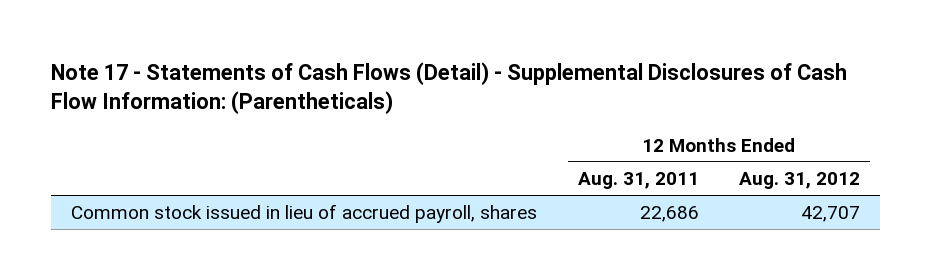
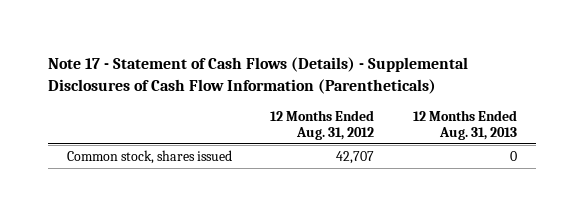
[51,62,848,115] Note 17 - Statements of Cash Flows (Detail) - Supplemental Disclosures of Cash Flow Information: (Parentheticals) -> [47,57,468,94] Note 17 - Statement of Cash Flows (Details) - Supplemental Disclosures of Cash Flow Information (Parentheticals)
[577,171,699,189] Aug. 31, 2011 -> none
none -> [412,109,517,141] 12 Months Ended Aug. 31, 2013
[71,204,538,224] Common stock issued in lieu of accrued payroll, shares -> [66,150,232,165] Common stock, shares issued

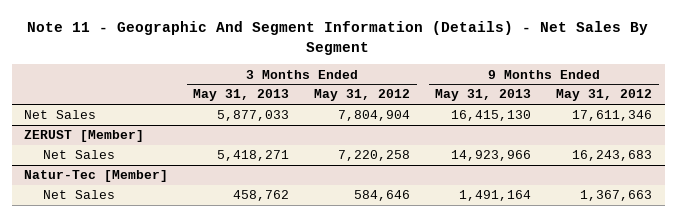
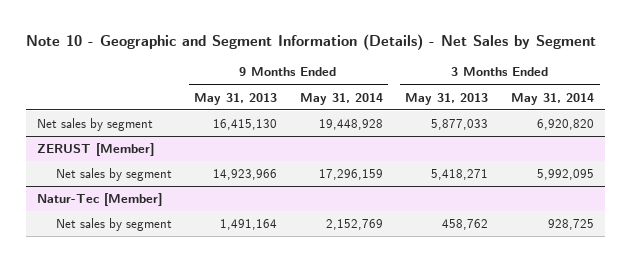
[27,20,649,55] Note 11 - Geographic And Segment Information (Details) - Net Sales By Segment -> [25,33,596,50] Note 10 - Geographic and Segment Information (Details) - Net Sales by Segment
[314,89,411,102] May 31, 2012 -> none
[556,89,653,102] May 31, 2012 -> none
none -> [299,92,383,105] May 31, 2014
none -> [510,92,594,105] May 31, 2014
[24,110,97,120] Net Sales -> [36,118,153,132] Net sales by segment
[42,150,115,160] Net Sales -> [55,168,172,182] Net sales by segment
[42,190,115,200] Net Sales -> [55,218,172,232] Net sales by segment

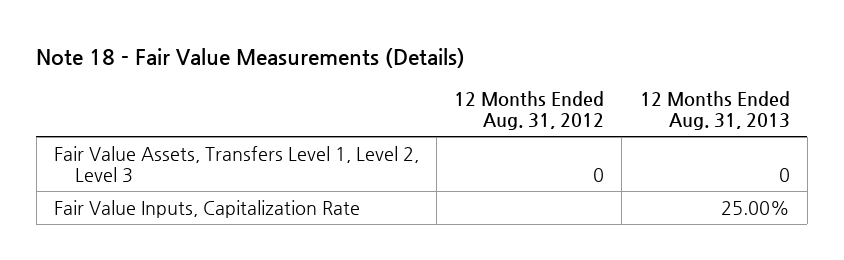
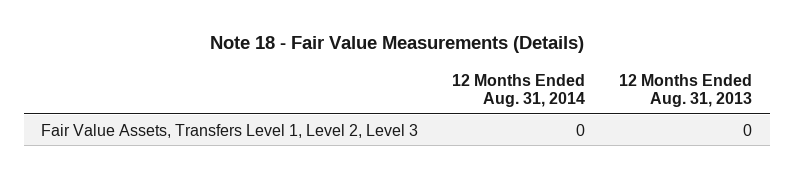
[454,91,605,131] 12 Months Ended Aug. 31, 2012 -> none
none -> [452,73,586,108] 12 Months Ended Aug. 31, 2014
[54,199,361,218] Fair Value Inputs, Capitalization Rate -> none

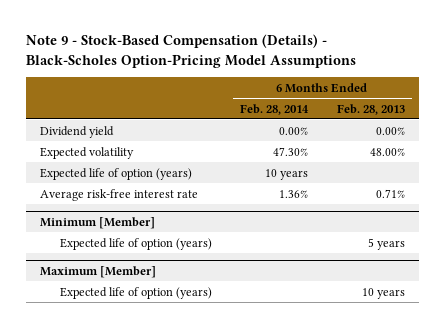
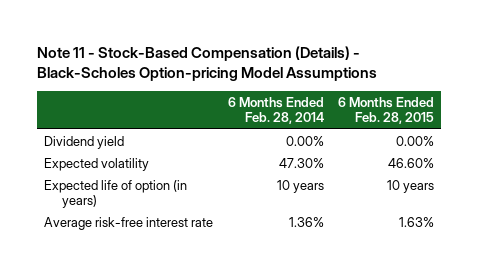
[25,34,356,68] Note 9 - Stock-Based Compensation (Details) - Black-Scholes Option-Pricing Model Assumptions -> [37,45,378,81] Note 11 - Stock-Based Compensation (Details) - Black-Scholes Option-pricing Model Assumptions
[336,103,405,115] Feb. 28, 2013 -> none
none -> [338,96,435,125] 6 Months Ended Feb. 28, 2015
[39,167,192,180] Expected life of option (years) -> [44,179,188,209] Expected life of option (in years)
[39,216,155,229] Minimum [Member] -> none
[59,237,212,250] Expected life of option (years) -> none
[39,265,156,278] Maximum [Member] -> none
[59,286,212,299] Expected life of option (years) -> none

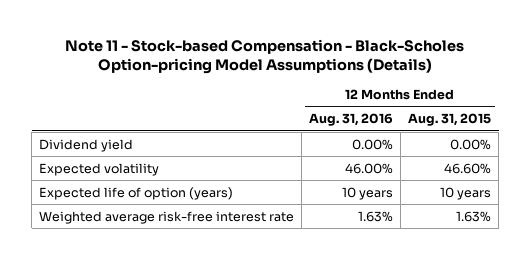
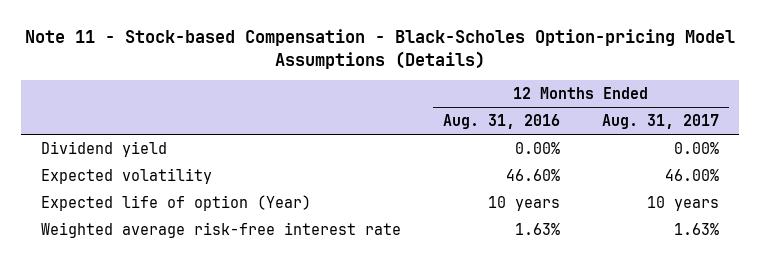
[408,113,492,127] Aug. 31, 2015 -> none
none -> [601,114,719,130] Aug. 31, 2017
[345,162,394,174] 46.00% -> [505,168,560,181] 46.60%
[39,186,234,200] Expected life of option (years) -> [41,194,312,211] Expected life of option (Year)

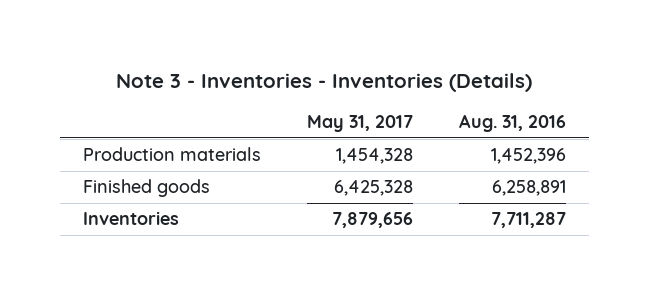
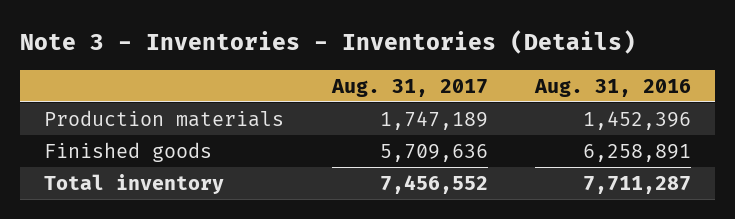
[306,115,413,133] May 31, 2017 -> none
none -> [330,78,488,97] Aug. 31, 2017
[83,211,180,226] Inventories -> [43,173,224,194] Total inventory

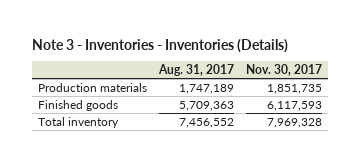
[534,78,692,97] Aug. 31, 2016 -> none
none -> [246,64,323,77] Nov. 30, 2017
[379,143,488,162] 5,709,636 -> [178,100,234,111] 5,709,363

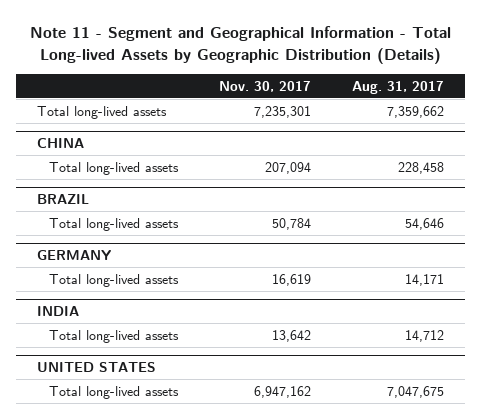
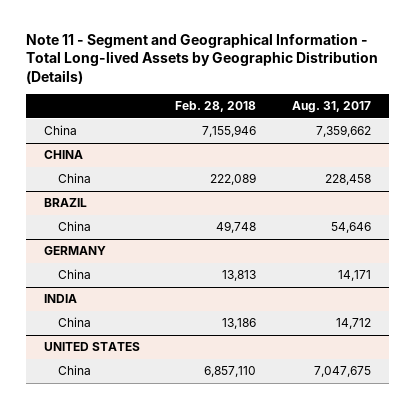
[218,80,311,92] Nov. 30, 2017 -> none
none -> [175,101,257,113] Feb. 28, 2018
[36,105,167,119] Total long-lived assets -> [43,125,77,136] China
[48,161,179,175] Total long-lived assets -> [58,173,92,184] China
[48,217,179,231] Total long-lived assets -> [58,221,92,232] China
[48,273,179,287] Total long-lived assets -> [58,269,92,280] China
[48,329,179,343] Total long-lived assets -> [58,317,92,328] China
[48,385,179,399] Total long-lived assets -> [58,365,92,376] China

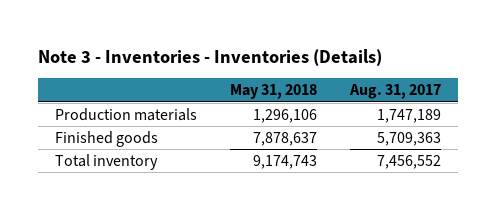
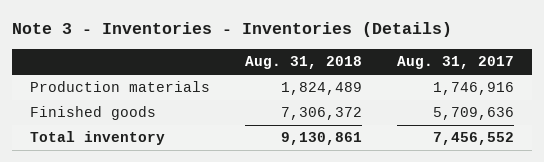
[229,84,317,100] May 31, 2018 -> none
none -> [244,56,362,70] Aug. 31, 2018
[377,108,442,123] 1,747,189 -> [433,82,515,96] 1,746,916
[377,131,442,146] 5,709,363 -> [433,107,515,121] 5,709,636

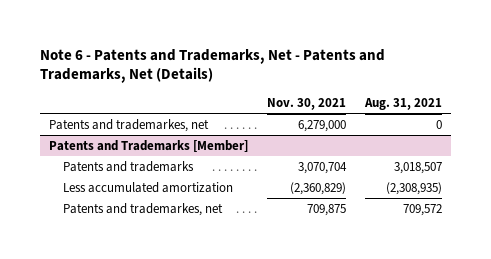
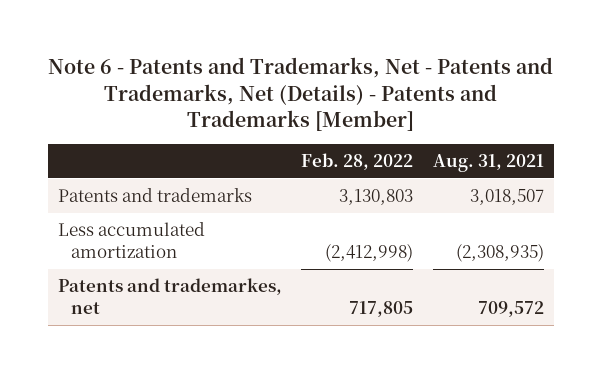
[39,48,385,84] Note 6 - Patents and Trademarks, Net - Patents and Trademarks, Net (Details) -> [47,57,553,131] Note 6 - Patents and Trademarks, Net - Patents and Trademarks, Net (Details) - Patents and Trademarks [Member]
[266,98,346,111] Nov. 30, 2021 -> none
none -> [301,153,414,171] Feb. 28, 2022
[49,118,210,132] Patents and trademarkes, net -> none
[49,139,249,152] Patents and Trademarks [Member] -> none

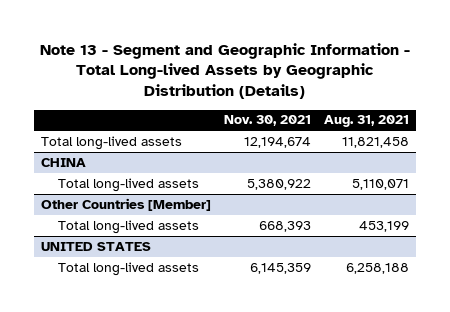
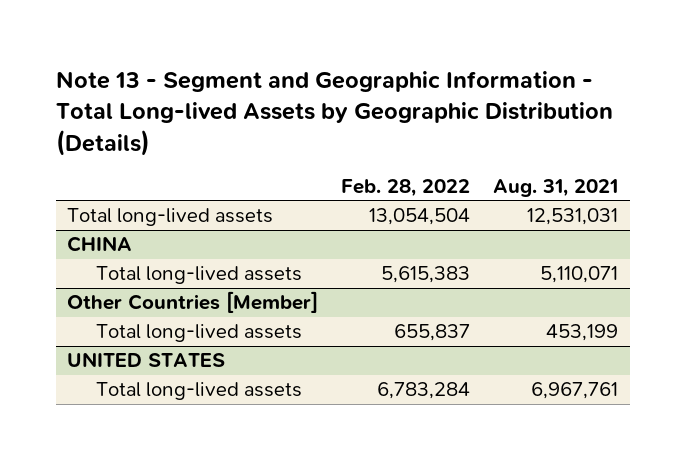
[224,115,312,127] Nov. 30, 2021 -> none
none -> [341,178,471,197] Feb. 28, 2022
[342,136,410,148] 11,821,458 -> [527,208,619,226] 12,531,031
[346,262,410,274] 6,258,188 -> [531,382,619,400] 6,967,761

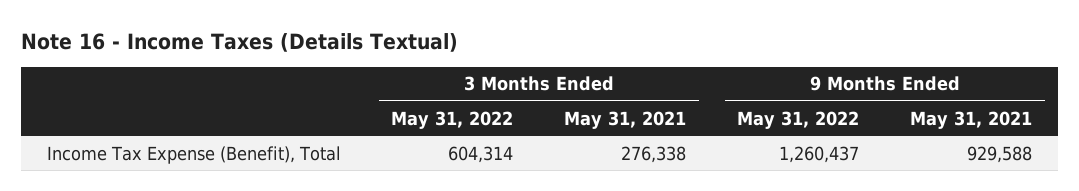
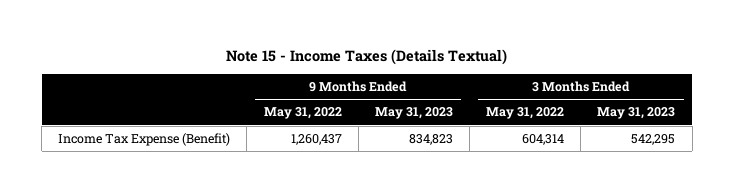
[21,32,459,52] Note 16 - Income Taxes (Details Textual) -> [225,49,507,66] Note 15 - Income Taxes (Details Textual)
[564,110,687,129] May 31, 2021 -> none
[910,110,1033,129] May 31, 2021 -> none
none -> [374,107,453,120] May 31, 2023
none -> [597,107,676,120] May 31, 2023
[46,145,341,164] Income Tax Expense (Benefit), Total -> [58,133,231,147] Income Tax Expense (Benefit)

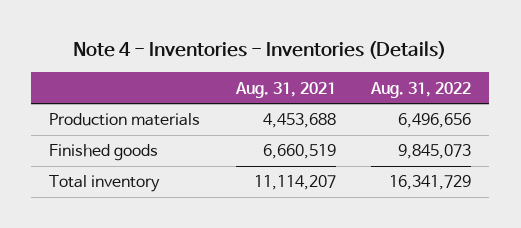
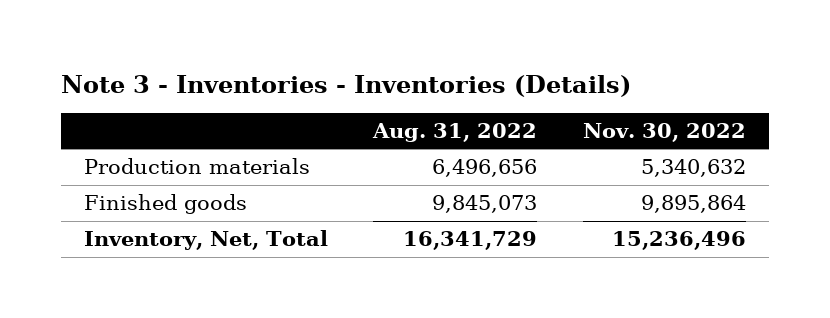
[73,41,447,60] Note 4 - Inventories - Inventories (Details) -> [60,74,631,97] Note 3 - Inventories - Inventories (Details)
[234,81,336,98] Aug. 31, 2021 -> none
none -> [583,123,747,143] Nov. 30, 2022
[49,175,161,193] Total inventory -> [83,230,328,251] Inventory, Net, Total

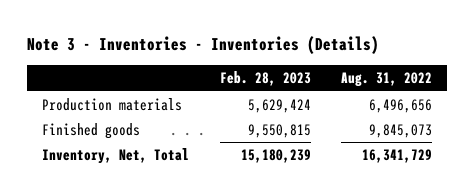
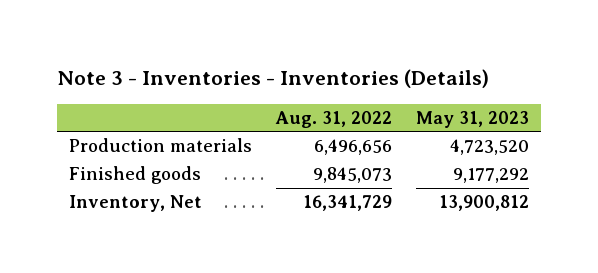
[219,71,311,87] Feb. 28, 2023 -> none
none -> [415,110,529,128] May 31, 2023
[42,147,190,164] Inventory, Net, Total -> [68,195,202,213] Inventory, Net

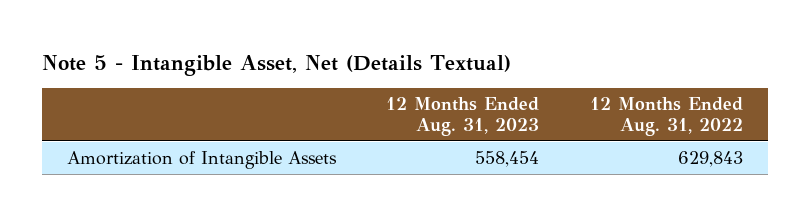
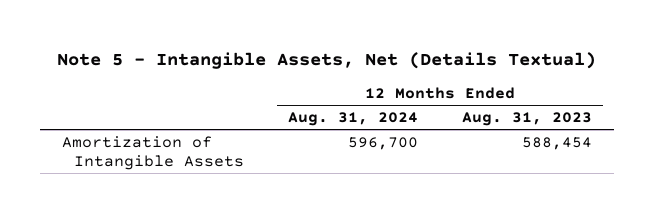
[41,54,511,76] Note 5 - Intangible Asset, Net (Details Textual) -> [56,52,596,70] Note 5 - Intangible Assets, Net (Details Textual)
[589,96,743,136] 12 Months Ended Aug. 31, 2022 -> none
none -> [288,112,419,127] Aug. 31, 2024
[475,151,540,168] 558,454 -> [522,136,593,150] 588,454

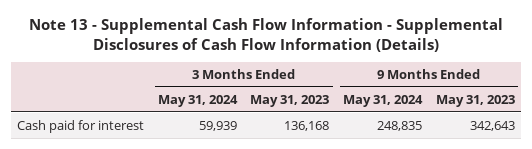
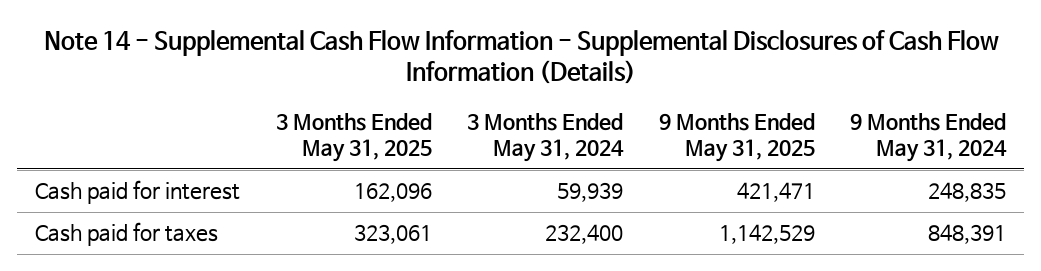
[28,18,503,52] Note 13 - Supplemental Cash Flow Information - Supplemental Disclosures of Cash Flow Information (Details) -> [43,29,999,85] Note 14 - Supplemental Cash Flow Information - Supplemental Disclosures of Cash Flow Information (Details)
[250,94,330,107] May 31, 2023 -> none
[435,94,515,107] May 31, 2023 -> none
none -> [275,113,432,163] 3 Months Ended May 31, 2025
none -> [658,113,815,163] 9 Months Ended May 31, 2025
none -> [34,222,218,247] Cash paid for taxes

